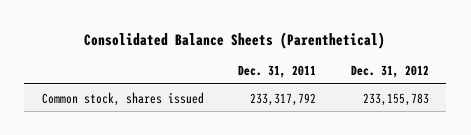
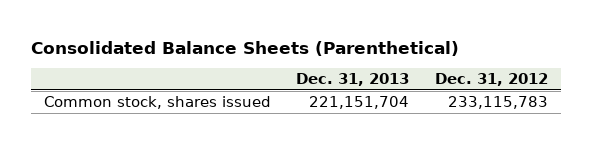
[238,65,317,79] Dec. 31, 2011 -> none
none -> [296,73,410,87] Dec. 31, 2013
[363,92,430,106] 233,155,783 -> [448,96,549,110] 233,115,783

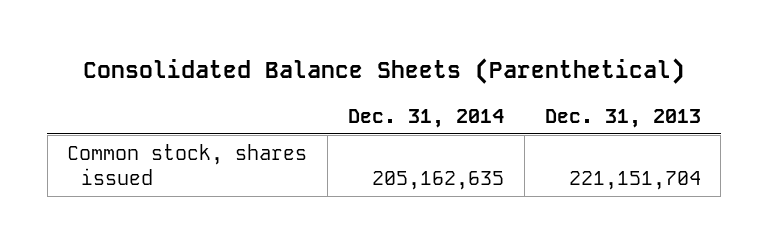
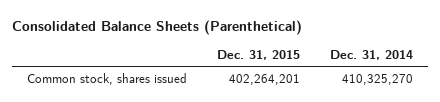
[544,109,701,129] Dec. 31, 2013 -> none
none -> [217,50,301,61] Dec. 31, 2015
[371,171,504,191] 205,162,635 -> [342,73,414,85] 410,325,270

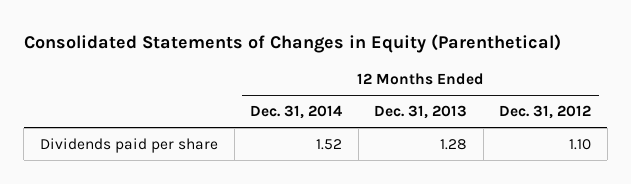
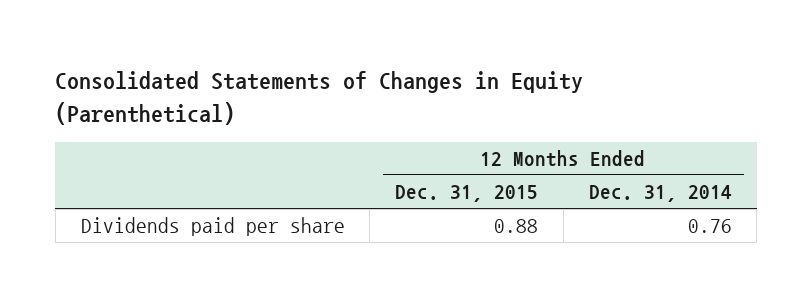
[374,105,468,120] Dec. 31, 2013 -> none
[499,105,592,120] Dec. 31, 2012 -> none
none -> [395,185,539,203] Dec. 31, 2015
[316,138,343,150] 1.52 -> [687,219,732,234] 0.76

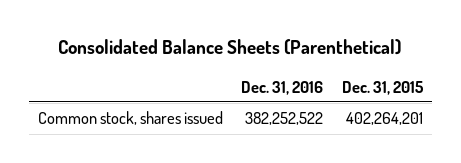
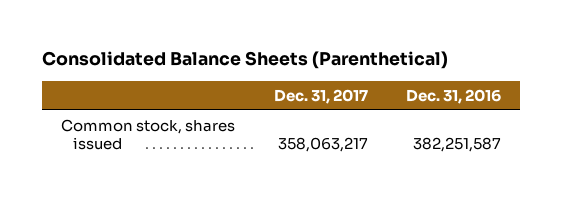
[341,80,424,95] Dec. 31, 2015 -> none
none -> [273,88,368,104] Dec. 31, 2017
[245,112,324,126] 382,252,522 -> [412,137,501,153] 382,251,587

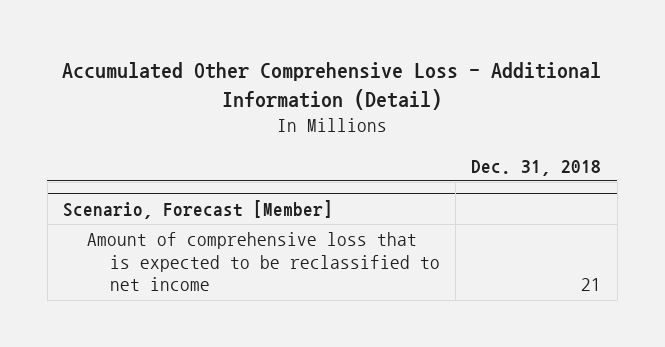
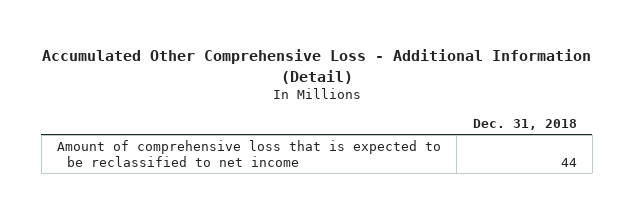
[63,199,334,219] Scenario, Forecast [Member] -> none
[581,278,602,292] 21 -> [560,157,577,167] 44

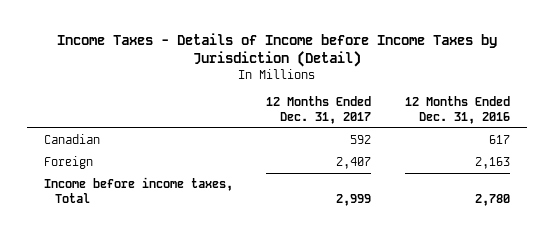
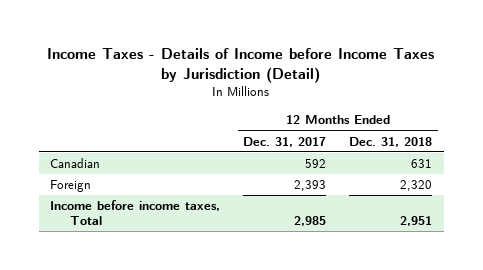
[405,96,511,124] 12 Months Ended Dec. 31, 2016 -> none
none -> [349,136,433,147] Dec. 31, 2018
[336,157,372,170] 2,407 -> [294,180,327,192] 2,393
[336,193,372,206] 2,999 -> [294,216,327,227] 2,985

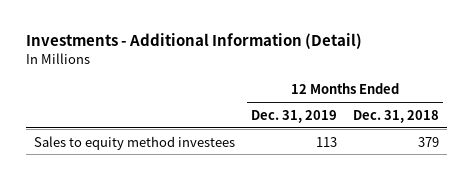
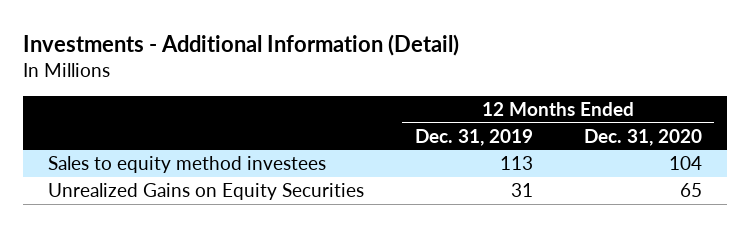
[353,109,440,123] Dec. 31, 2018 -> none
none -> [583,128,702,146] Dec. 31, 2020
none -> [48,183,365,201] Unrealized Gains on Equity Securities

